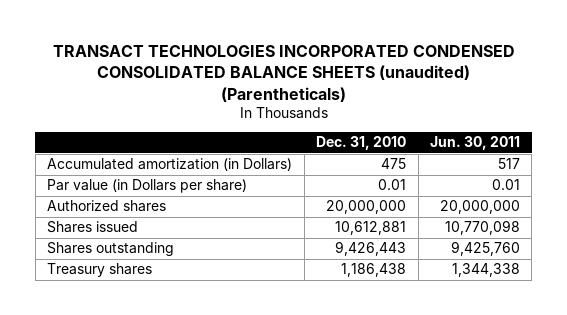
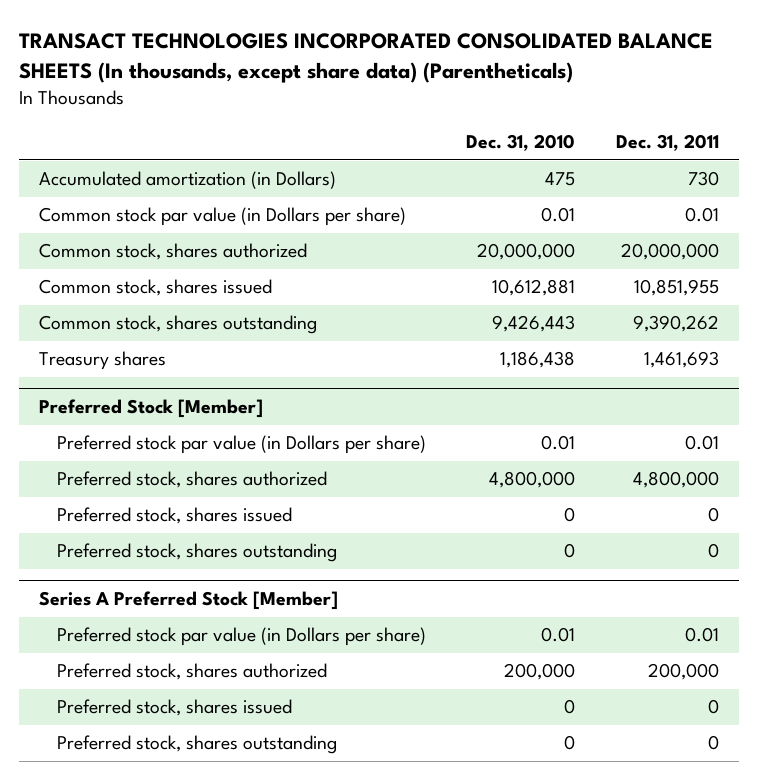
[52,44,515,102] TRANSACT TECHNOLOGIES INCORPORATED CONDENSED CONSOLIDATED BALANCE SHEETS (unaudited) (Parentheticals) -> [18,33,713,84] TRANSACT TECHNOLOGIES INCORPORATED CONSOLIDATED BALANCE SHEETS (In thousands, except share data) (Parentheticals)
[429,136,520,151] Jun. 30, 2011 -> none
none -> [615,133,719,151] Dec. 31, 2011
[47,179,248,194] Par value (in Dollars per share) -> [38,207,406,227] Common stock par value (in Dollars per share)
[47,200,167,213] Authorized shares -> [38,243,307,261] Common stock, shares authorized
[47,221,139,234] Shares issued -> [38,279,272,297] Common stock, shares issued
[47,242,175,257] Shares outstanding -> [38,315,317,335] Common stock, shares outstanding
none -> [38,398,263,418] Preferred Stock [Member]
none -> [56,435,426,455] Preferred stock par value (in Dollars per share)
none -> [56,471,327,489] Preferred stock, shares authorized
none -> [56,507,292,525] Preferred stock, shares issued
none -> [56,543,337,563] Preferred stock, shares outstanding
none -> [38,590,338,610] Series A Preferred Stock [Member]
none -> [56,627,426,647] Preferred stock par value (in Dollars per share)
none -> [56,663,327,681] Preferred stock, shares authorized
none -> [56,699,292,717] Preferred stock, shares issued
none -> [56,735,337,755] Preferred stock, shares outstanding

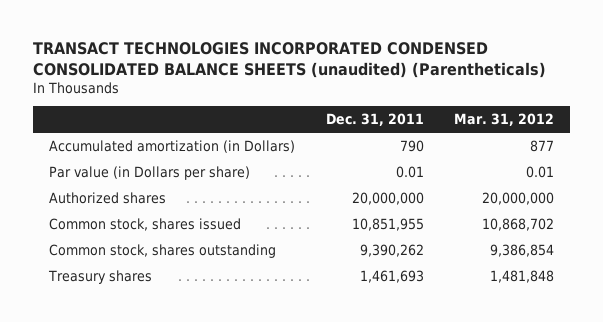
[18,33,713,84] TRANSACT TECHNOLOGIES INCORPORATED CONSOLIDATED BALANCE SHEETS (In thousands, except share data) (Parentheticals) -> [33,42,547,78] TRANSACT TECHNOLOGIES INCORPORATED CONDENSED CONSOLIDATED BALANCE SHEETS (unaudited) (Parentheticals)
[466,133,576,151] Dec. 31, 2010 -> none
none -> [454,113,555,127] Mar. 31, 2012
[687,171,719,187] 730 -> [399,139,424,152] 790
[38,207,406,227] Common stock par value (in Dollars per share) -> [48,165,250,180] Par value (in Dollars per share)
[38,243,307,261] Common stock, shares authorized -> [48,191,166,204] Authorized shares
[38,398,263,418] Preferred Stock [Member] -> none
[56,435,426,455] Preferred stock par value (in Dollars per share) -> none
[56,471,327,489] Preferred stock, shares authorized -> none
[56,507,292,525] Preferred stock, shares issued -> none
[56,543,337,563] Preferred stock, shares outstanding -> none
[38,590,338,610] Series A Preferred Stock [Member] -> none
[56,627,426,647] Preferred stock par value (in Dollars per share) -> none
[56,663,327,681] Preferred stock, shares authorized -> none
[56,699,292,717] Preferred stock, shares issued -> none
[56,735,337,755] Preferred stock, shares outstanding -> none

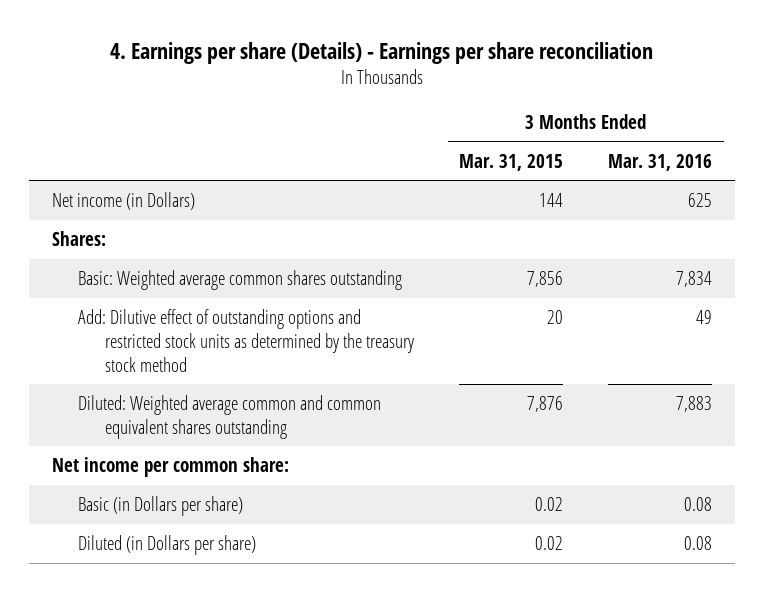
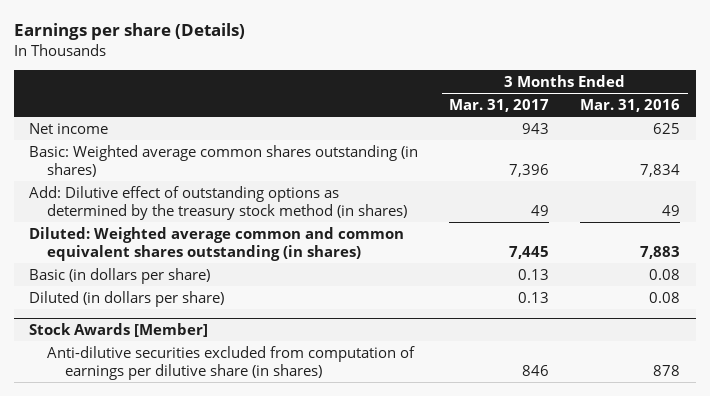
[109,41,653,64] 4. Earnings per share (Details) - Earnings per share reconciliation -> [13,23,245,41] Earnings per share (Details)
[458,153,563,171] Mar. 31, 2015 -> none
none -> [449,99,550,113] Mar. 31, 2017
[51,231,106,247] Shares: -> none
[51,457,289,478] Net income per common share: -> none
[51,192,195,211] Net income (in Dollars) -> [29,122,109,134] Net income
[78,270,403,291] Basic: Weighted average common shares outstanding -> [29,144,419,177] Basic: Weighted average common shares outstanding (in shares)
[78,309,414,372] Add: Dilutive effect of outstanding options and restricted stock units as determined by the treasury stock method -> [29,185,407,220] Add: Dilutive effect of outstanding options as determined by the treasury stock method (in shares)
[78,395,382,439] Diluted: Weighted average common and common equivalent shares outstanding -> [29,226,405,261] Diluted: Weighted average common and common equivalent shares outstanding (in shares)
[78,496,244,517] Basic (in Dollars per share) -> [29,267,211,284] Basic (in dollars per share)
[78,535,257,556] Diluted (in Dollars per share) -> [29,290,225,307] Diluted (in dollars per share)
none -> [29,322,209,337] Stock Awards [Member]
none -> [46,345,415,380] Anti-dilutive securities excluded from computation of earnings per dilutive share (in shares)

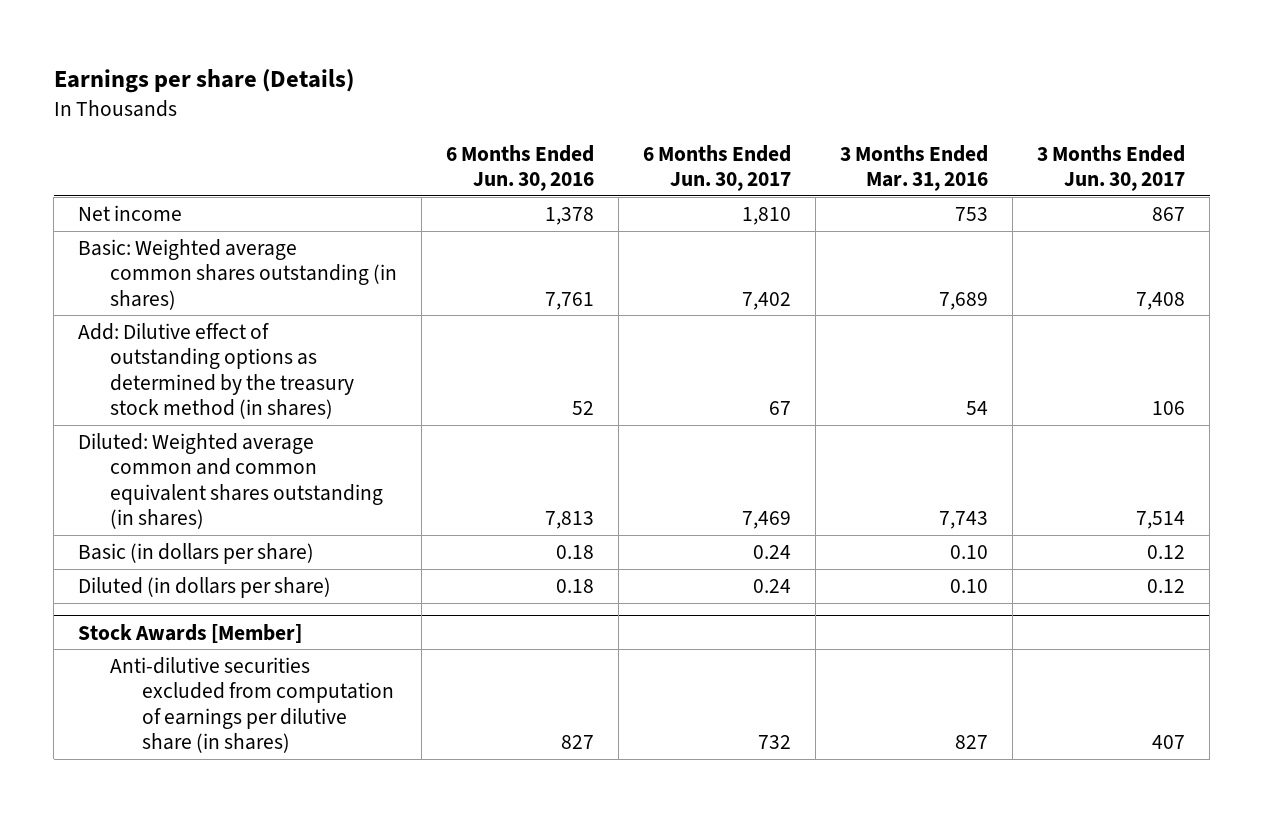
[449,99,550,113] Mar. 31, 2017 -> none
none -> [446,144,595,192] 6 Months Ended Jun. 30, 2016
none -> [643,144,792,192] 6 Months Ended Jun. 30, 2017
none -> [1037,144,1186,192] 3 Months Ended Jun. 30, 2017
[653,122,681,134] 625 -> [955,206,989,221] 753
[640,163,681,177] 7,834 -> [939,291,989,310] 7,689
[662,204,681,216] 49 -> [966,401,989,416] 54
[640,245,681,259] 7,883 -> [939,511,989,530] 7,743
[649,268,681,280] 0.08 -> [950,544,989,559] 0.10
[649,291,681,303] 0.08 -> [950,578,989,593] 0.10
[653,364,681,376] 878 -> [955,735,989,750] 827

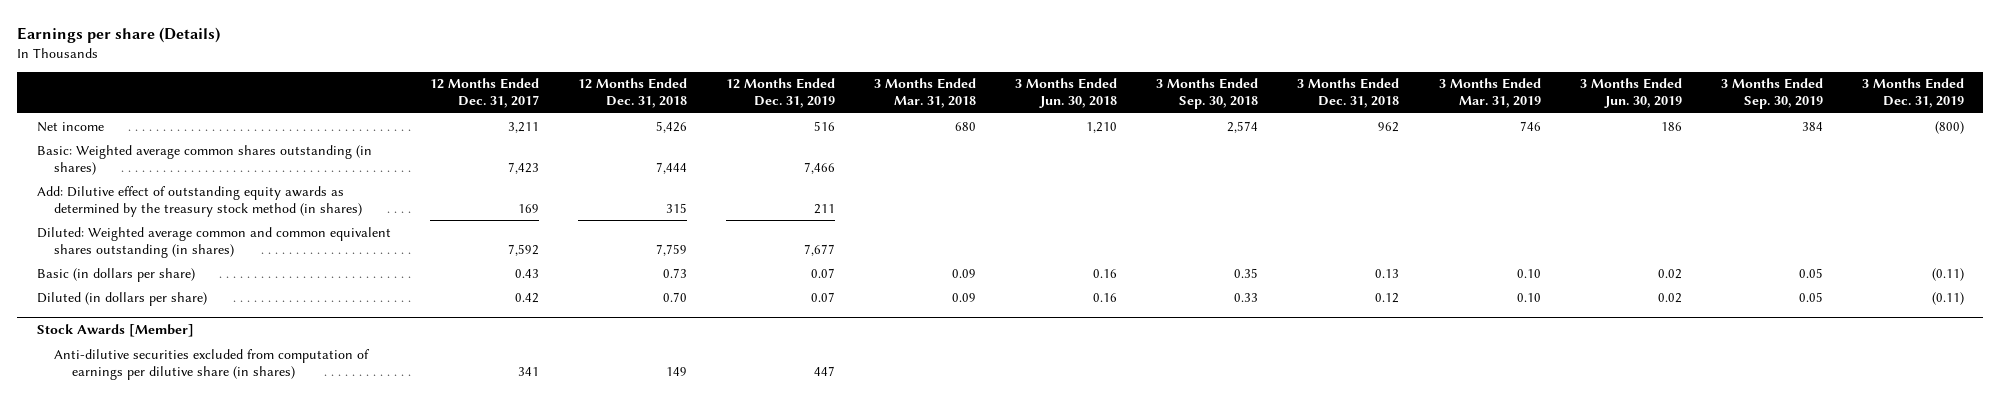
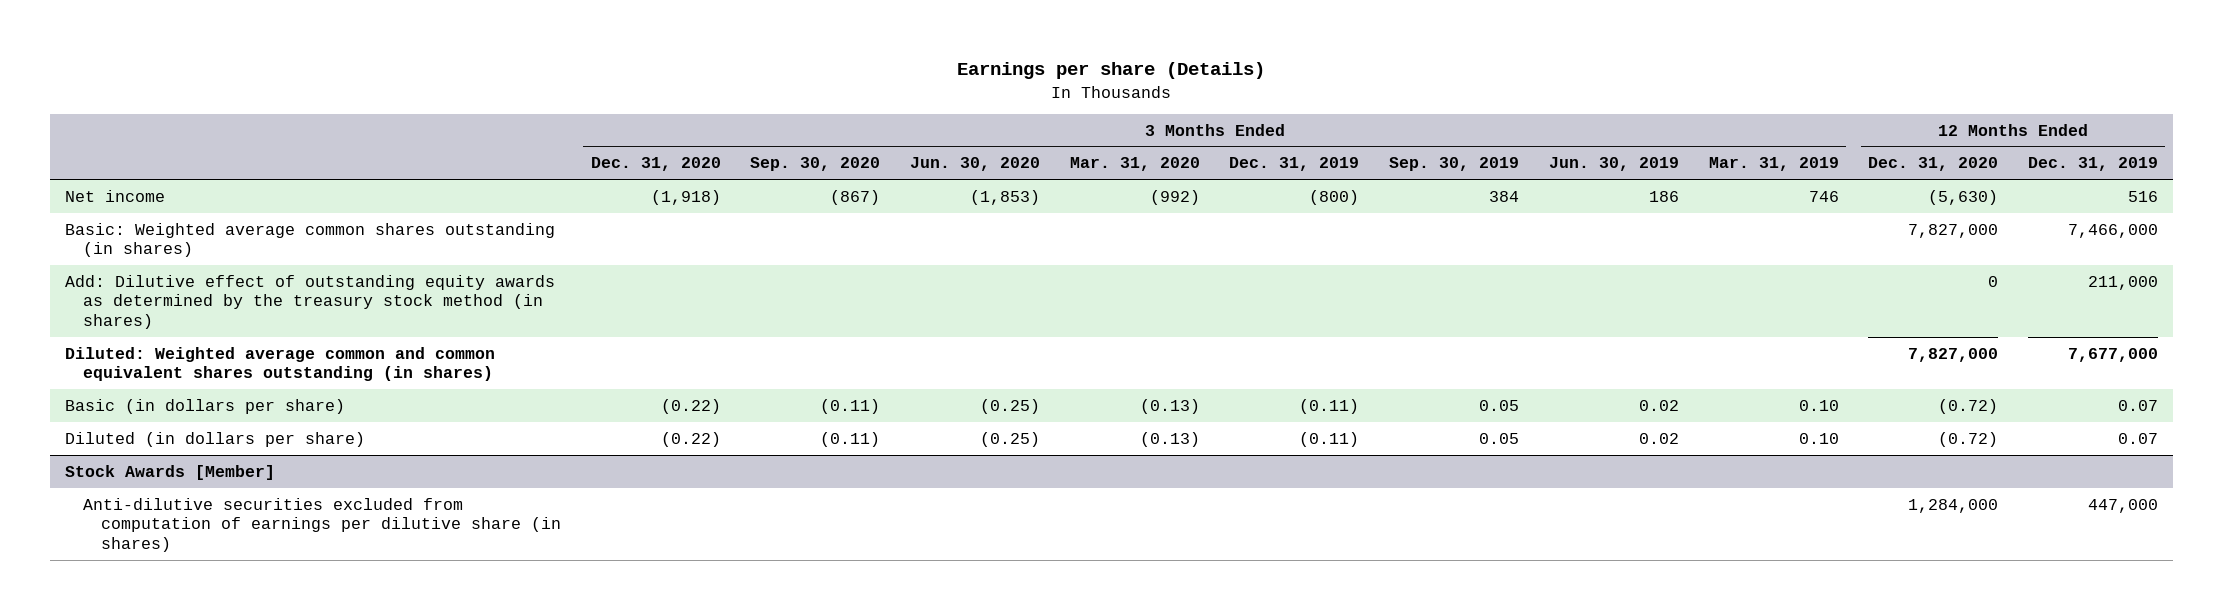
[430,78,540,109] 12 Months Ended Dec. 31, 2017 -> none
[578,78,688,109] 12 Months Ended Dec. 31, 2018 -> none
[874,78,977,109] 3 Months Ended Mar. 31, 2018 -> none
[1015,78,1118,109] 3 Months Ended Jun. 30, 2018 -> none
[1156,78,1259,110] 3 Months Ended Sep. 30, 2018 -> none
[1297,78,1400,109] 3 Months Ended Dec. 31, 2018 -> none
none -> [590,157,721,172] Dec. 31, 2020
none -> [750,157,881,172] Sep. 30, 2020
none -> [910,157,1041,172] Jun. 30, 2020
none -> [1069,157,1200,172] Mar. 31, 2020
none -> [1868,157,1999,172] Dec. 31, 2020
[804,161,836,174] 7,466 -> [2067,223,2158,238] 7,466,000
[814,203,836,214] 211 -> [2087,275,2158,290] 211,000
[804,243,836,256] 7,677 -> [2067,347,2158,362] 7,677,000
[814,365,836,376] 447 -> [2087,498,2158,513] 447,000

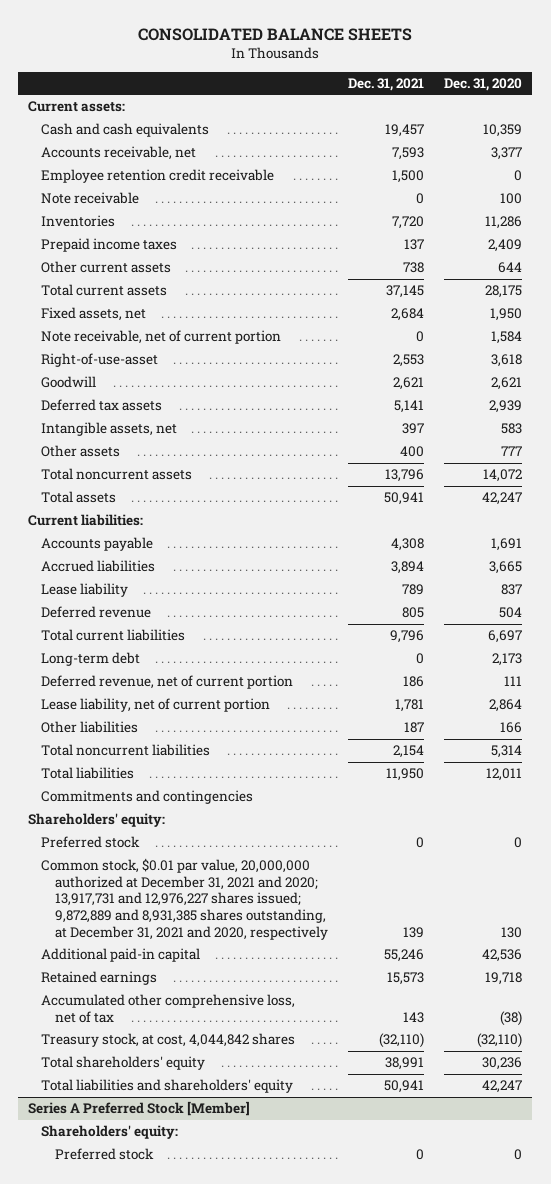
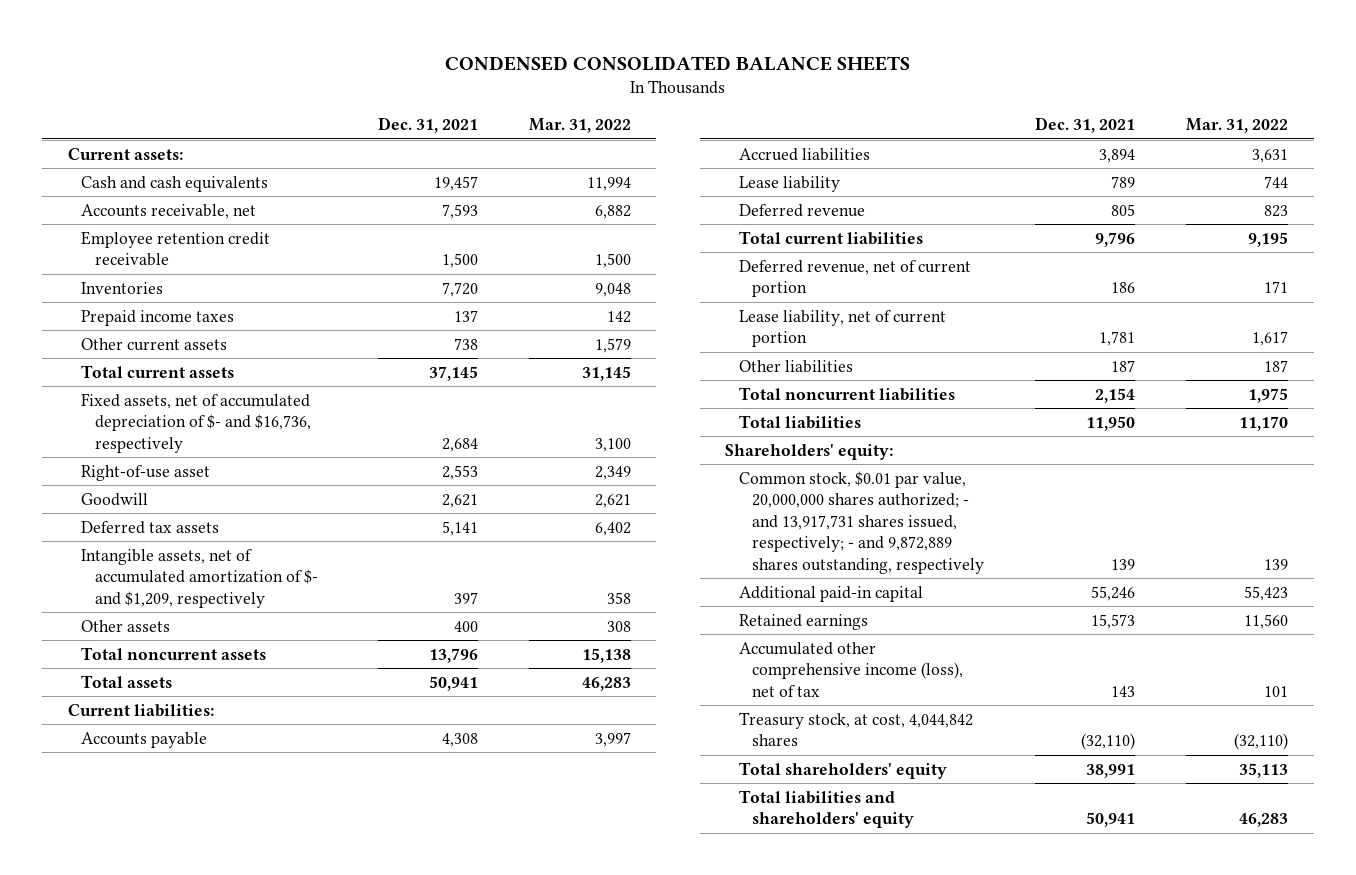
[138,27,413,41] CONSOLIDATED BALANCE SHEETS -> [445,55,911,71] CONDENSED CONSOLIDATED BALANCE SHEETS
[444,77,523,91] Dec. 31, 2020 -> none
none -> [528,118,631,134] Mar. 31, 2022
[41,192,140,205] Note receivable -> none
[41,330,282,345] Note receivable, net of current portion -> none
[41,307,147,322] Fixed assets, net -> [81,392,311,453] Fixed assets, net of accumulated depreciation of $- and $16,736, respectively
[41,353,159,368] Right-of-use-asset -> [81,464,211,481] Right-of-use asset
[41,422,178,437] Intangible assets, net -> [81,548,318,608] Intangible assets, net of accumulated amortization of $- and $1,209, respectively
[41,652,141,667] Long-term debt -> none
[41,790,254,805] Commitments and contingencies -> none
[41,836,141,849] Preferred stock -> none
[41,858,328,940] Common stock, $0.01 par value, 20,000,000 authorized at December 31, 2021 and 2020; 13,917,731 and 12,976,227 shares issued; 9,872,889 and 8,931,385 shares outstanding, at December 31, 2021 and 2020, respectively -> [738,470,985,574] Common stock, $0.01 par value, 20,000,000 shares authorized; - and 13,917,731 shares issued, respectively; - and 9,872,889 shares outstanding, respectively
[41,994,296,1023] Accumulated other comprehensive loss, net of tax -> [738,641,964,697] Accumulated other comprehensive income (loss), net of tax
[28,1101,251,1117] Series A Preferred Stock [Member] -> none
[41,1125,179,1140] Shareholders' equity: -> none
[54,1148,154,1161] Preferred stock -> none

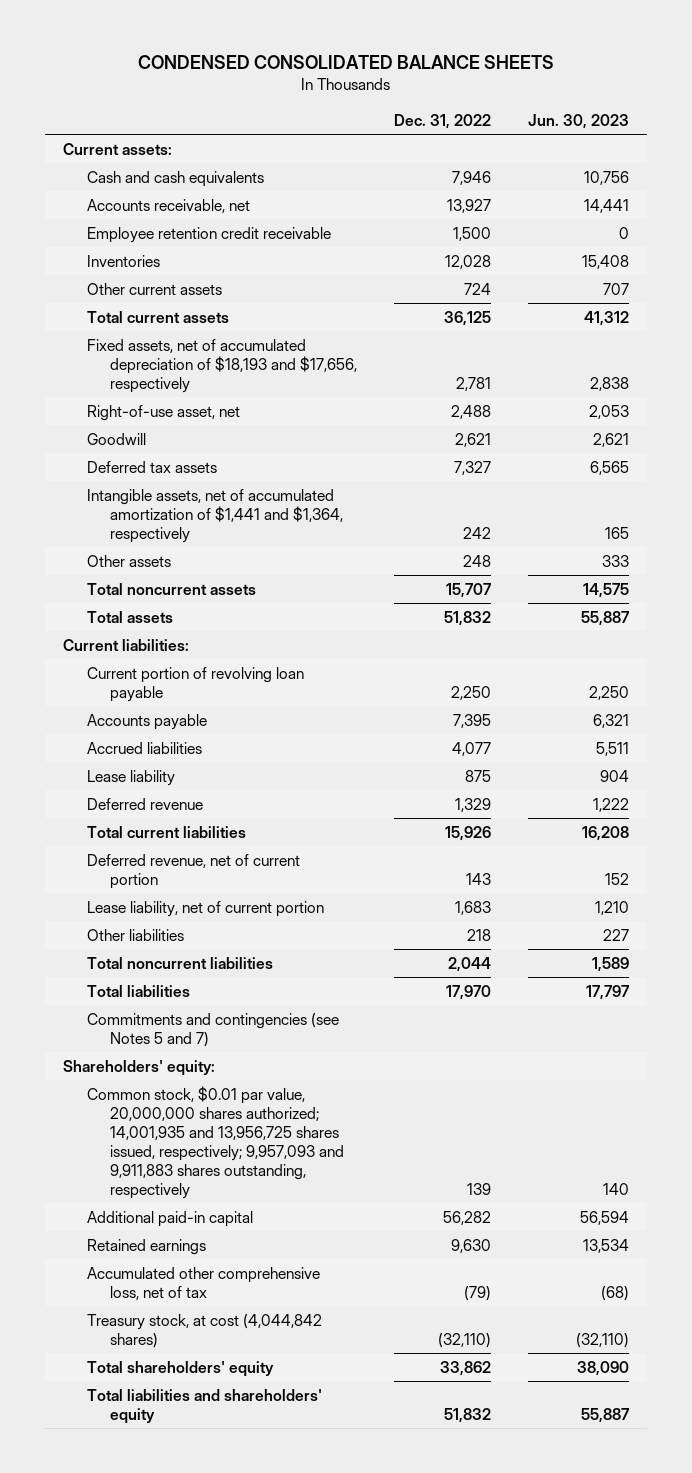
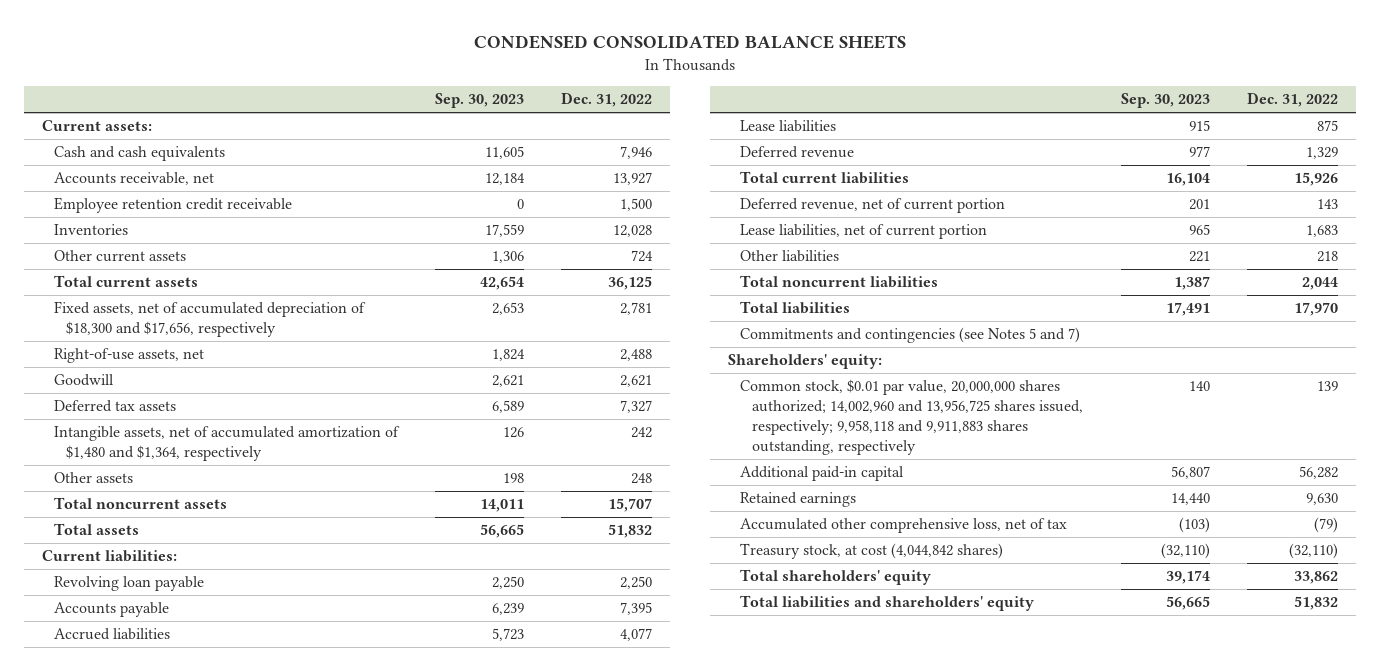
[527,113,629,129] Jun. 30, 2023 -> none
none -> [434,93,524,109] Sep. 30, 2023
[86,338,357,393] Fixed assets, net of accumulated depreciation of $18,193 and $17,656, respectively -> [54,301,367,338] Fixed assets, net of accumulated depreciation of $18,300 and $17,656, respectively
[86,404,240,421] Right-of-use asset, net -> [54,348,205,364] Right-of-use assets, net
[86,488,343,543] Intangible assets, net of accumulated amortization of $1,441 and $1,364, respectively -> [54,426,401,462] Intangible assets, net of accumulated amortization of $1,480 and $1,364, respectively
[86,666,304,702] Current portion of revolving loan payable -> [54,576,205,592] Revolving loan payable
[86,769,175,786] Lease liability -> [740,120,837,133] Lease liabilities
[86,900,324,917] Lease liability, net of current portion -> [740,224,988,240] Lease liabilities, net of current portion
[86,1085,344,1199] Common stock, $0.01 par value, 20,000,000 shares authorized; 14,001,935 and 13,956,725 shares issued, respectively; 9,957,093 and 9,911,883 shares outstanding, respectively -> [740,379,1084,455] Common stock, $0.01 par value, 20,000,000 shares authorized; 14,002,960 and 13,956,725 shares issued, respectively; 9,958,118 and 9,911,883 shares outstanding, respectively

